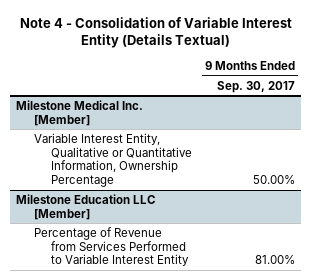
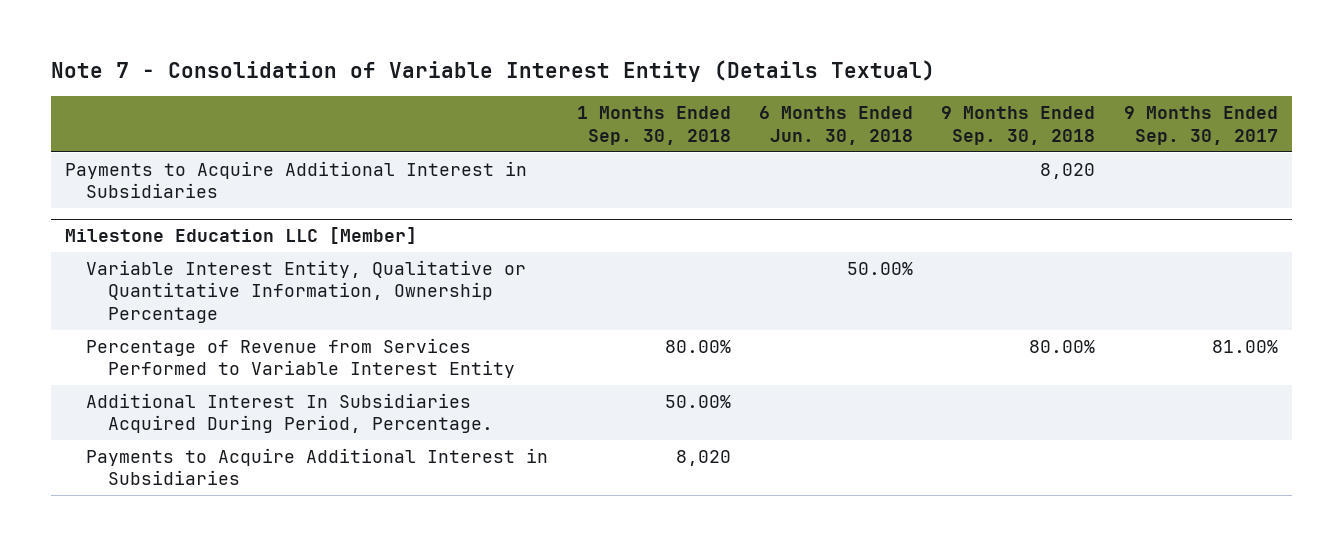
[19,16,292,49] Note 4 - Consolidation of Variable Interest Entity (Details Textual) -> [50,60,935,83] Note 7 - Consolidation of Variable Interest Entity (Details Textual)
none -> [576,106,731,145] 1 Months Ended Sep. 30, 2018
none -> [758,106,913,145] 6 Months Ended Jun. 30, 2018
none -> [941,106,1096,145] 9 Months Ended Sep. 30, 2018
[16,99,144,126] Milestone Medical Inc. [Member] -> none
[33,132,193,187] Variable Interest Entity, Qualitative or Quantitative Information, Ownership Percentage -> none
none -> [65,161,528,199] Payments to Acquire Additional Interest in Subsidiaries
none -> [86,260,527,323] Variable Interest Entity, Qualitative or Quantitative Information, Ownership Percentage
none -> [86,393,493,434] Additional Interest In Subsidiaries Acquired During Period, Percentage.
none -> [86,448,549,486] Payments to Acquire Additional Interest in Subsidiaries

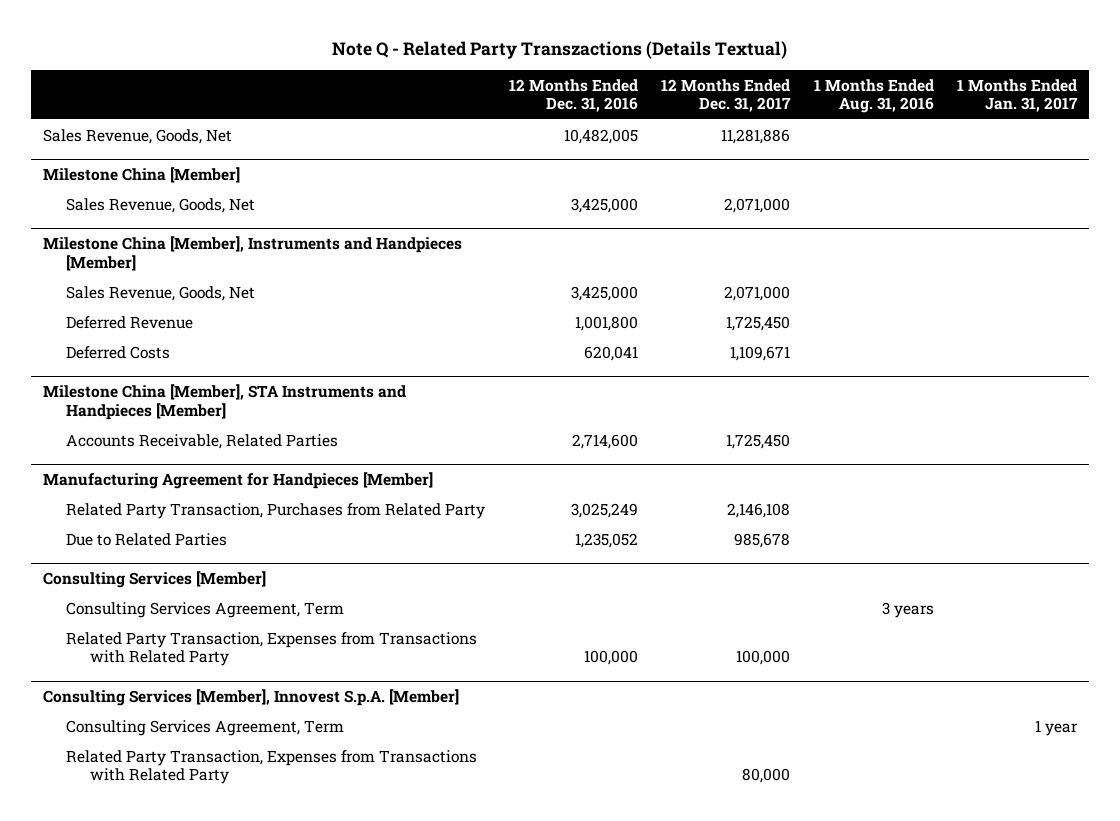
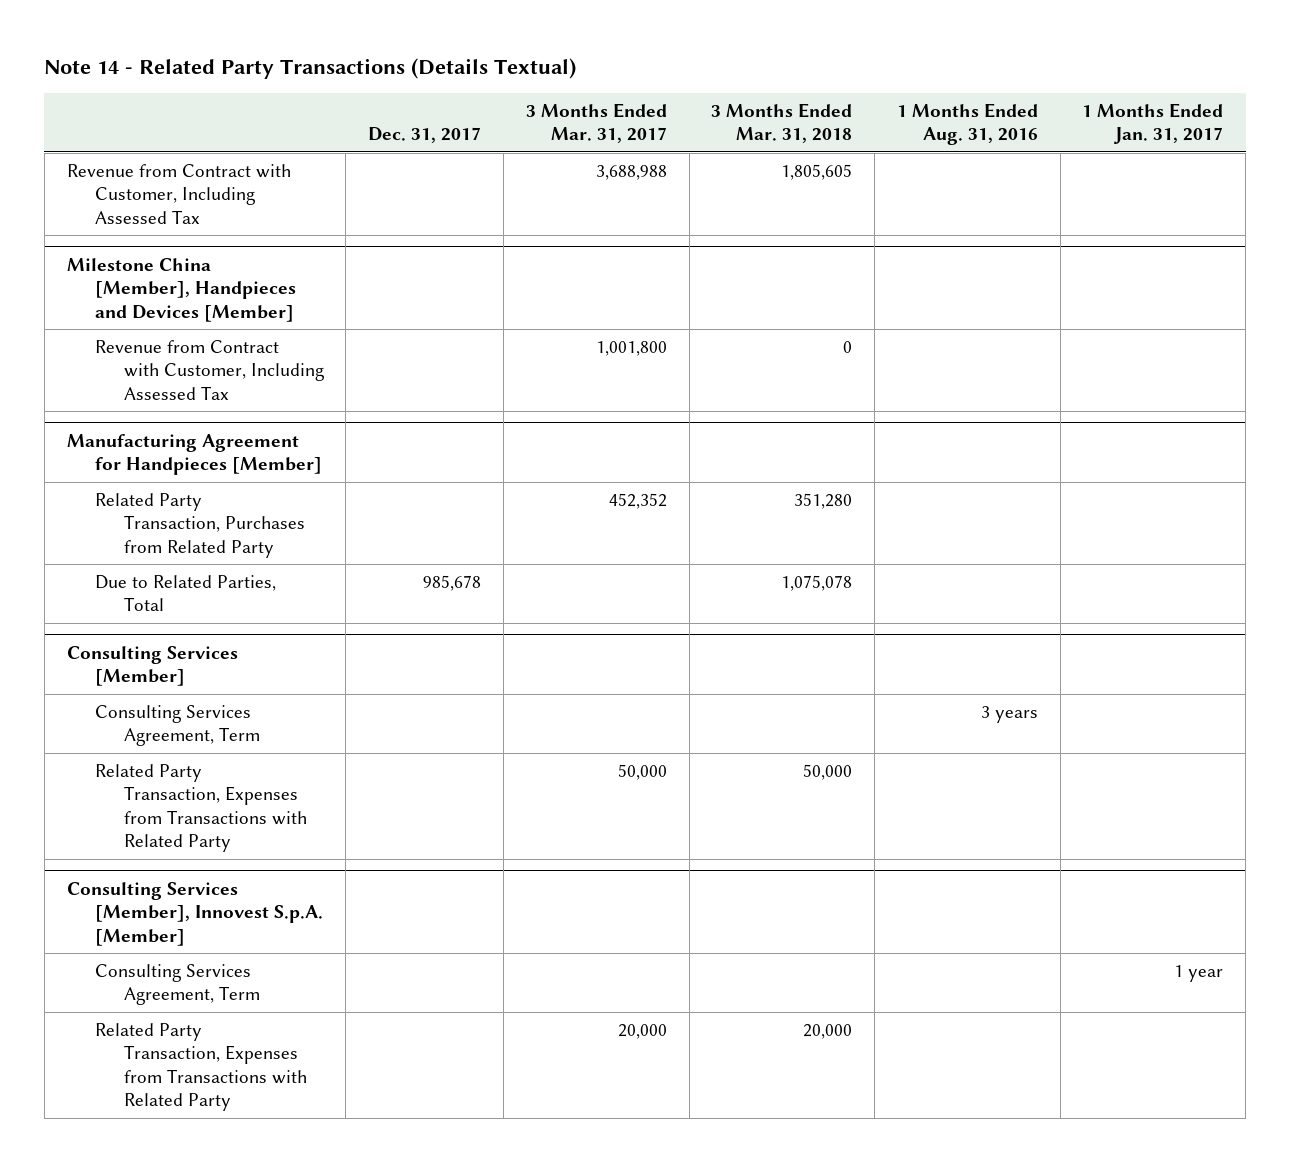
[332,40,788,59] Note Q - Related Party Transzactions (Details Textual) -> [44,57,577,79] Note 14 - Related Party Transactions (Details Textual)
[508,78,638,113] 12 Months Ended Dec. 31, 2016 -> none
[661,78,792,113] 12 Months Ended Dec. 31, 2017 -> none
none -> [368,127,482,144] Dec. 31, 2017
none -> [525,102,667,144] 3 Months Ended Mar. 31, 2017
none -> [711,102,853,144] 3 Months Ended Mar. 31, 2018
[42,128,232,144] Sales Revenue, Goods, Net -> none
[42,166,240,183] Milestone China [Member] -> none
[66,197,256,213] Sales Revenue, Goods, Net -> none
[66,285,256,301] Sales Revenue, Goods, Net -> none
[66,315,194,329] Deferred Revenue -> none
[66,345,171,359] Deferred Costs -> none
[42,383,406,420] Milestone China [Member], STA Instruments and Handpieces [Member] -> none
[66,433,339,449] Accounts Receivable, Related Parties -> none
none -> [66,163,291,224] Revenue from Contract with Customer, Including Assessed Tax
[42,235,462,271] Milestone China [Member], Instruments and Handpieces [Member] -> [66,257,297,322] Milestone China [Member], Handpieces and Devices [Member]
none -> [95,339,324,400] Revenue from Contract with Customer, Including Assessed Tax
[66,532,228,546] Due to Related Parties -> [95,574,277,612] Due to Related Parties, Total

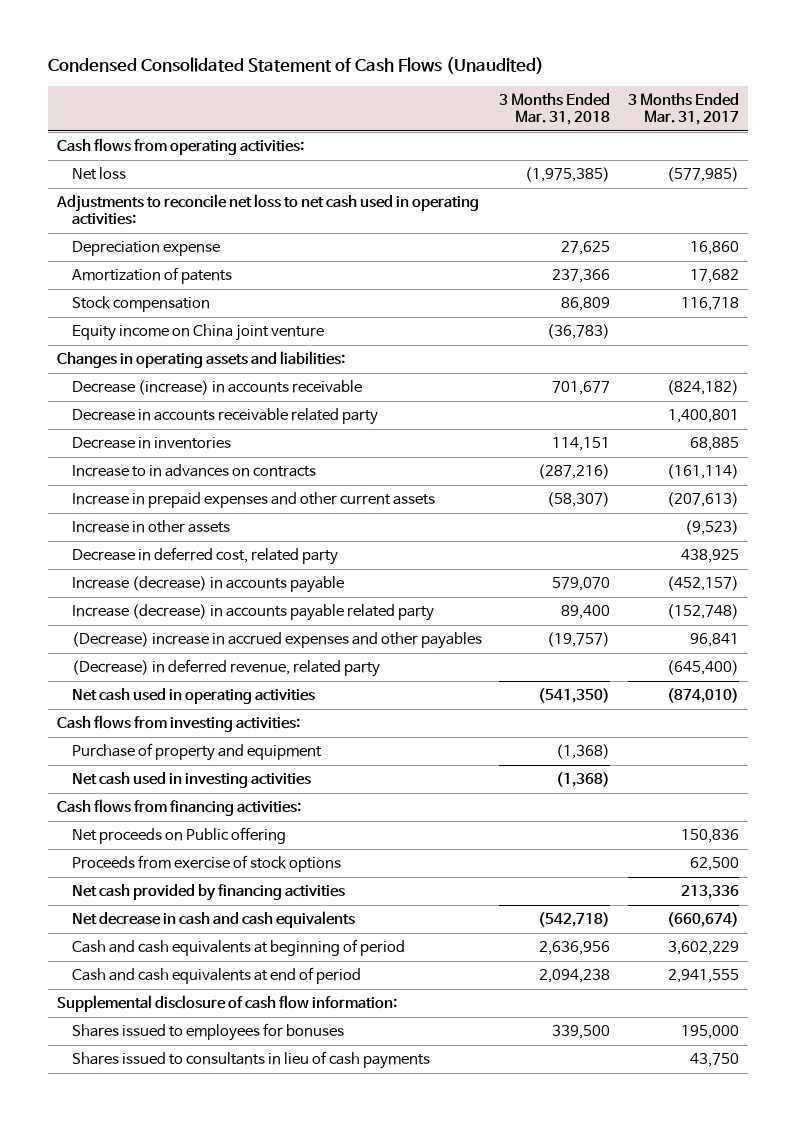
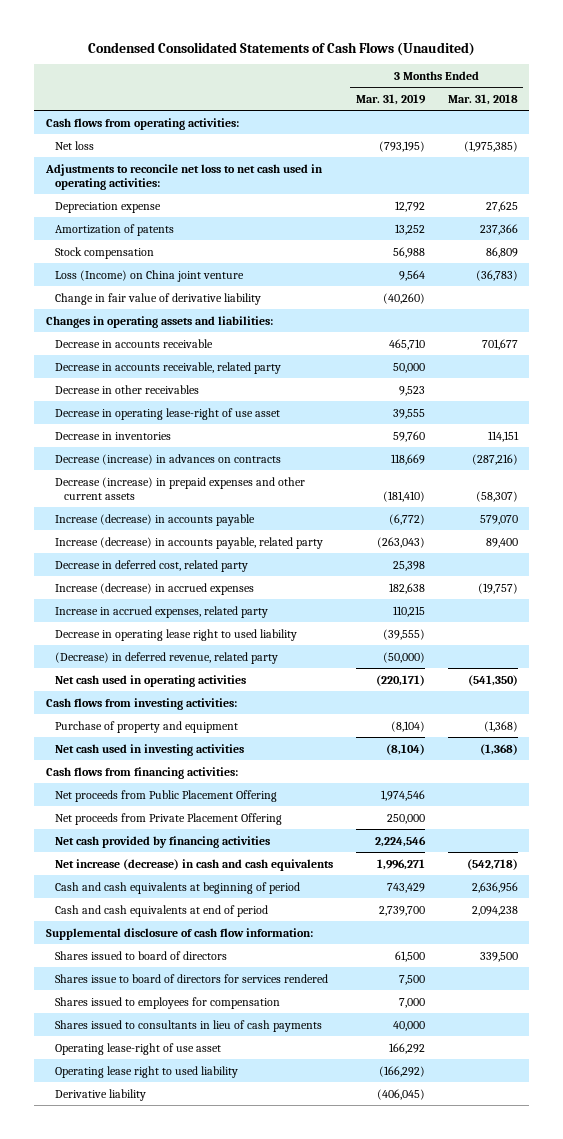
[48,57,545,75] Condensed Consolidated Statement of Cash Flows (Unaudited) -> [87,41,475,56] Condensed Consolidated Statements of Cash Flows (Unaudited)
[627,92,739,126] 3 Months Ended Mar. 31, 2017 -> none
none -> [355,93,426,105] Mar. 31, 2019
[71,324,324,342] Equity income on China joint venture -> [54,269,244,282] Loss (Income) on China joint venture
none -> [54,292,261,305] Change in fair value of derivative liability
[71,380,362,396] Decrease (increase) in accounts receivable -> [54,338,213,348] Decrease in accounts receivable
[71,408,378,426] Decrease in accounts receivable related party -> [54,361,281,374] Decrease in accounts receivable, related party
none -> [54,384,199,394] Decrease in other receivables
none -> [54,407,280,420] Decrease in operating lease-right of use asset
[71,520,230,534] Increase in other assets -> none
[71,464,316,478] Increase to in advances on contracts -> [54,453,281,465] Decrease (increase) in advances on contracts
[71,492,435,509] Increase in prepaid expenses and other current assets -> [54,476,305,500] Decrease (increase) in prepaid expenses and other current assets
[71,604,434,622] Increase (decrease) in accounts payable related party -> [54,536,323,549] Increase (decrease) in accounts payable, related party
[71,547,338,566] Decrease in deferred cost, related party -> [54,559,248,572] Decrease in deferred cost, related party
[71,632,482,650] (Decrease) increase in accrued expenses and other payables -> [54,582,254,595] Increase (decrease) in accrued expenses
none -> [54,605,268,618] Increase in accrued expenses, related party
none -> [54,628,297,641] Decrease in operating lease right to used liability
[71,855,341,873] Proceeds from exercise of stock options -> none
[71,827,286,845] Net proceeds on Public offering -> [54,789,277,802] Net proceeds from Public Placement Offering
none -> [54,812,282,825] Net proceeds from Private Placement Offering
[71,911,355,929] Net decrease in cash and cash equivalents -> [54,858,333,871] Net increase (decrease) in cash and cash equivalents
[71,1023,344,1042] Shares issued to employees for bonuses -> [54,950,227,960] Shares issued to board of directors
none -> [54,973,328,983] Shares issue to board of directors for services rendered
none -> [54,996,280,1009] Shares issued to employees for compensation
none -> [54,1042,221,1055] Operating lease-right of use asset
none -> [54,1065,238,1078] Operating lease right to used liability
none -> [54,1088,146,1101] Derivative liability

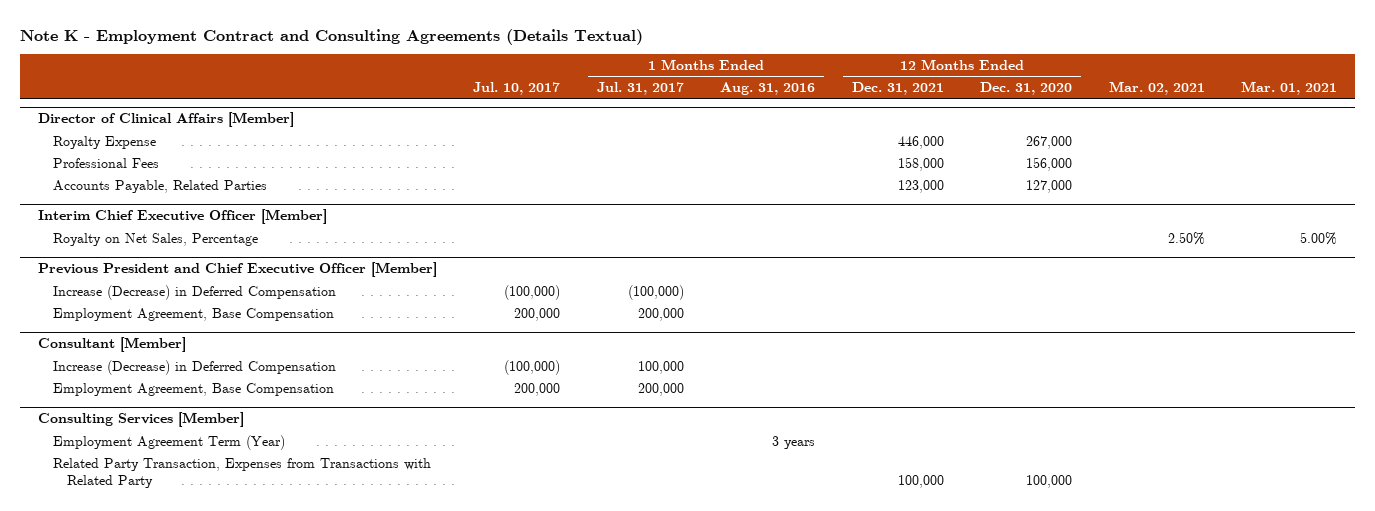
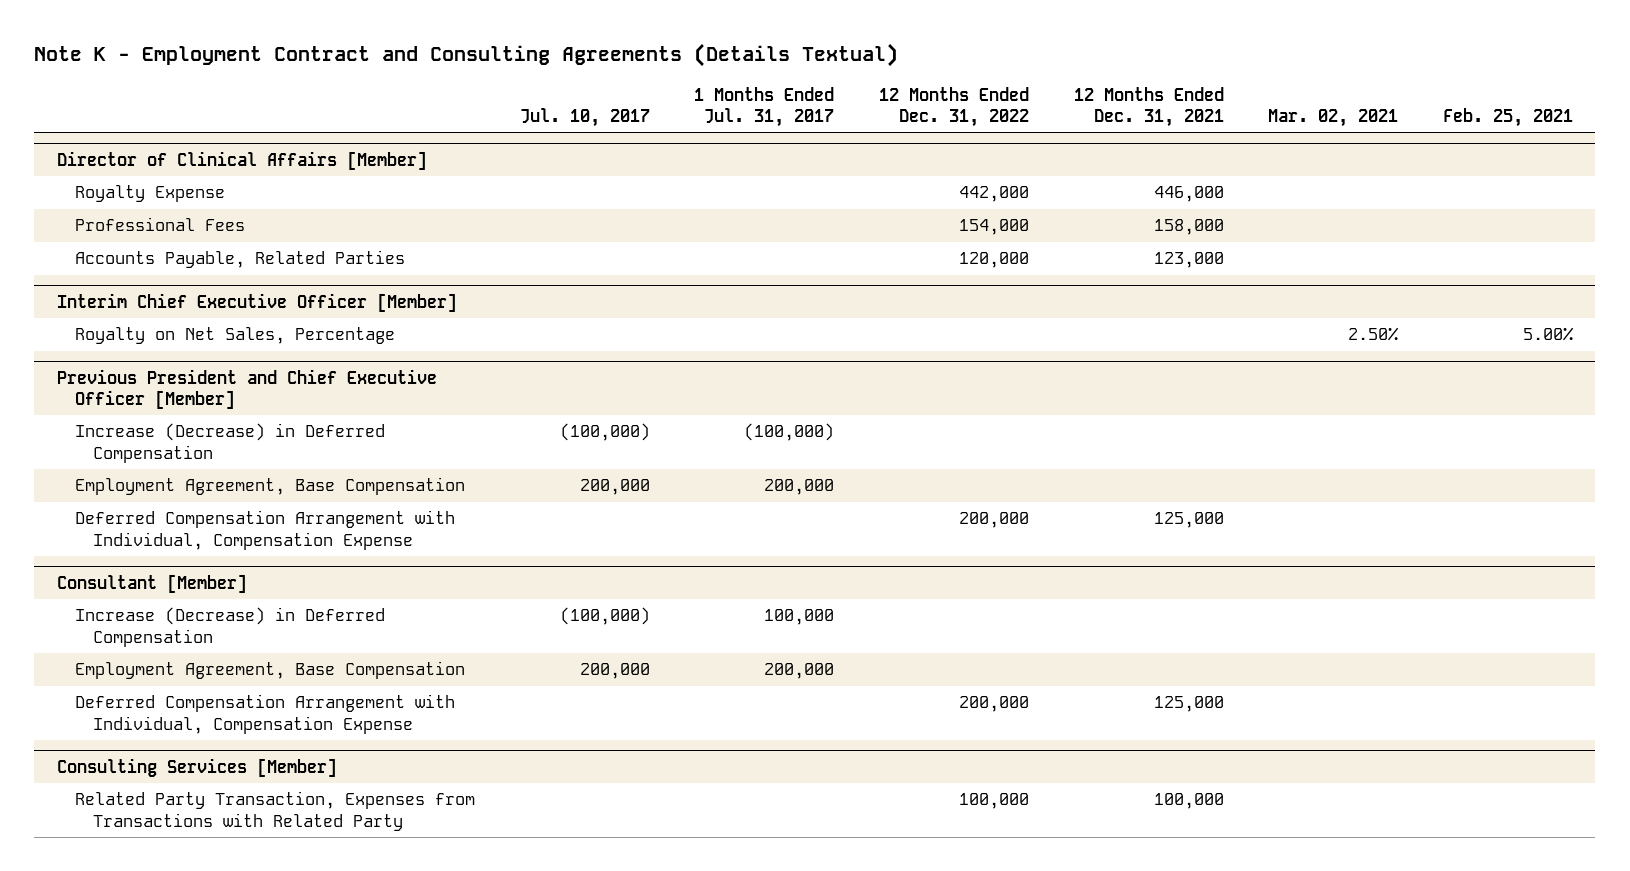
[720,81,816,95] Aug. 31, 2016 -> none
[980,81,1073,95] Dec. 31, 2020 -> none
[1240,80,1337,95] Mar. 01, 2021 -> none
none -> [879,86,1030,127] 12 Months Ended Dec. 31, 2022
none -> [1443,107,1574,127] Feb. 25, 2021
none -> [74,510,455,550] Deferred Compensation Arrangement with Individual, Compensation Expense
none -> [74,694,455,734] Deferred Compensation Arrangement with Individual, Compensation Expense
[52,434,285,450] Employment Agreement Term (Year) -> none

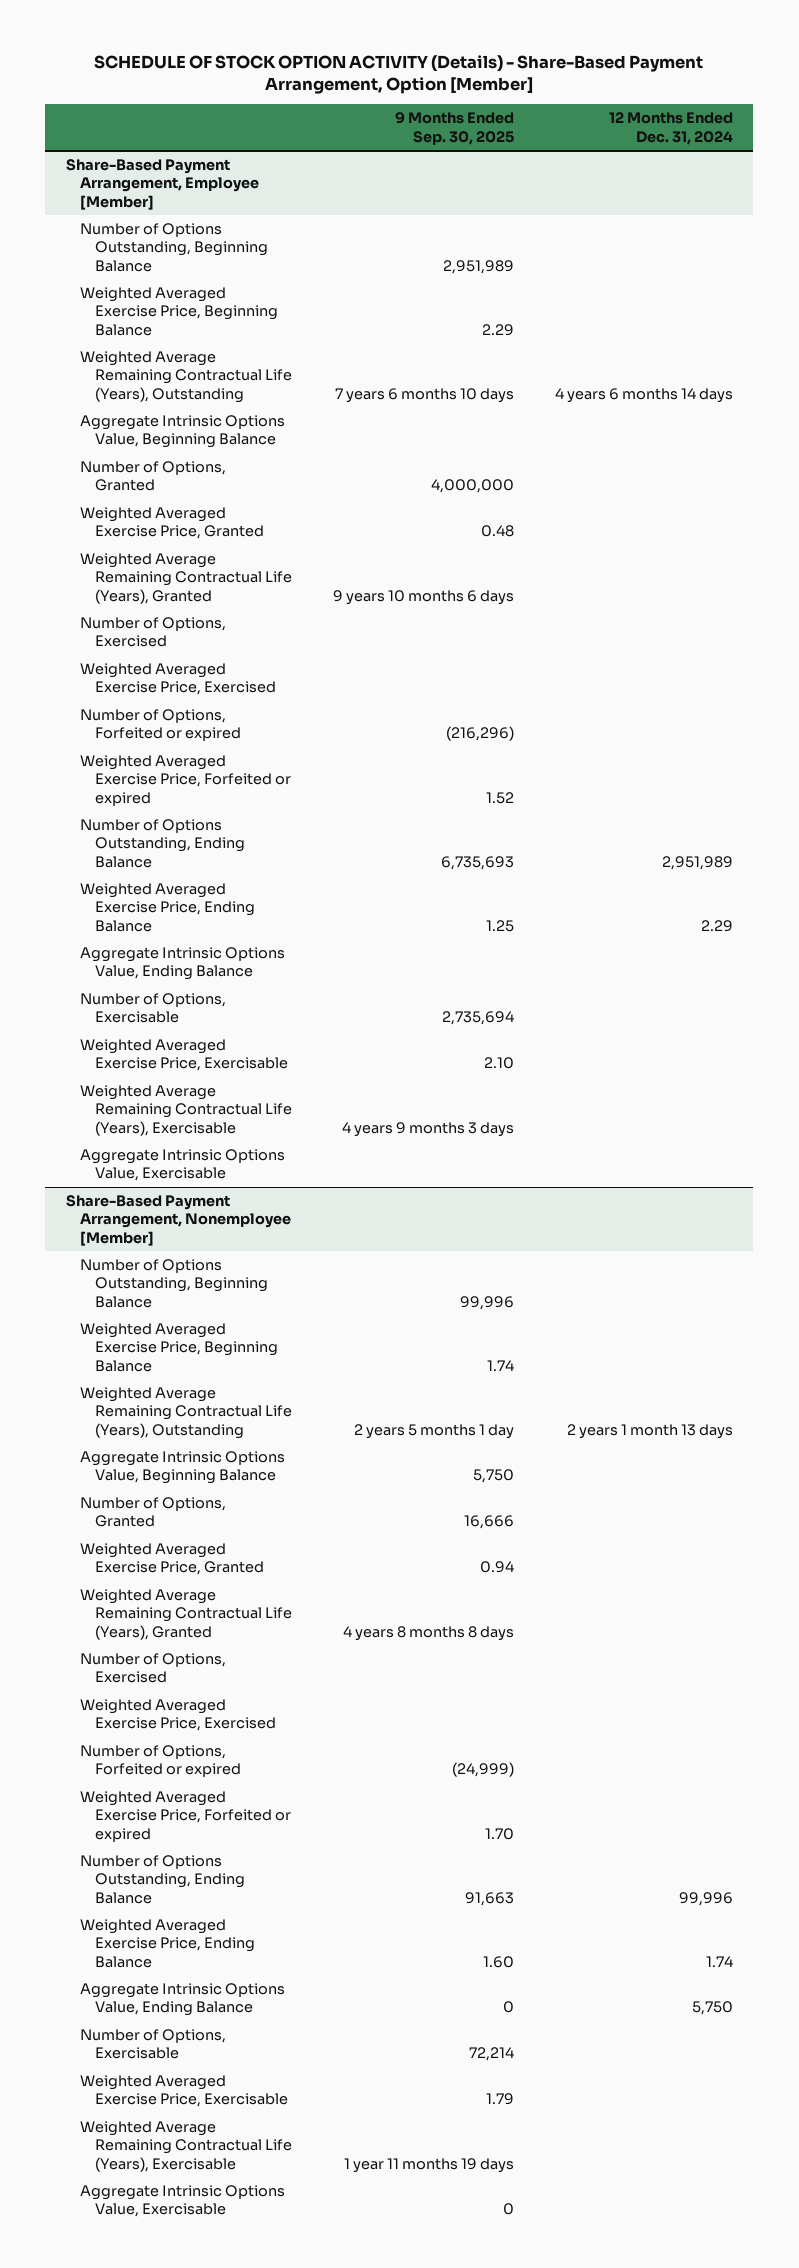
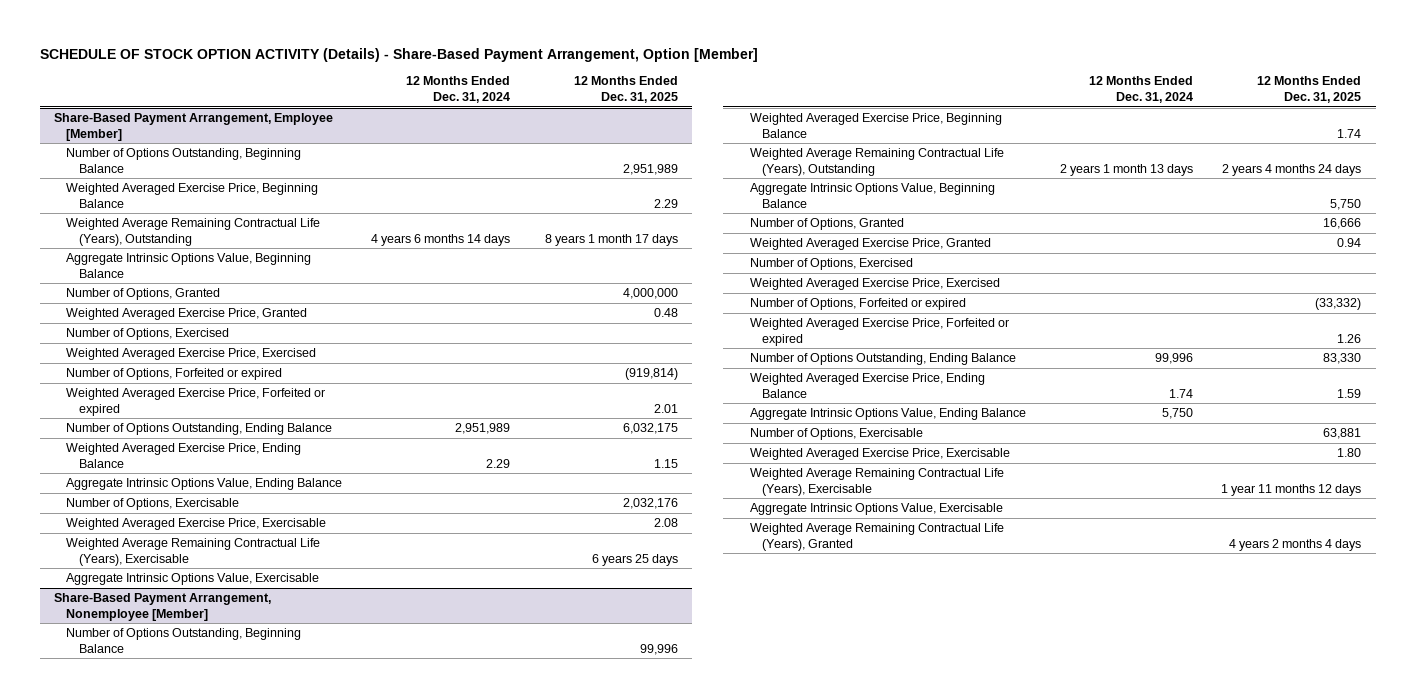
[394,112,514,145] 9 Months Ended Sep. 30, 2025 -> none
none -> [574,76,679,103] 12 Months Ended Dec. 31, 2025
[80,552,292,604] Weighted Average Remaining Contractual Life (Years), Granted -> none
[80,1588,292,1640] Weighted Average Remaining Contractual Life (Years), Granted -> [749,523,1004,551] Weighted Average Remaining Contractual Life (Years), Granted

